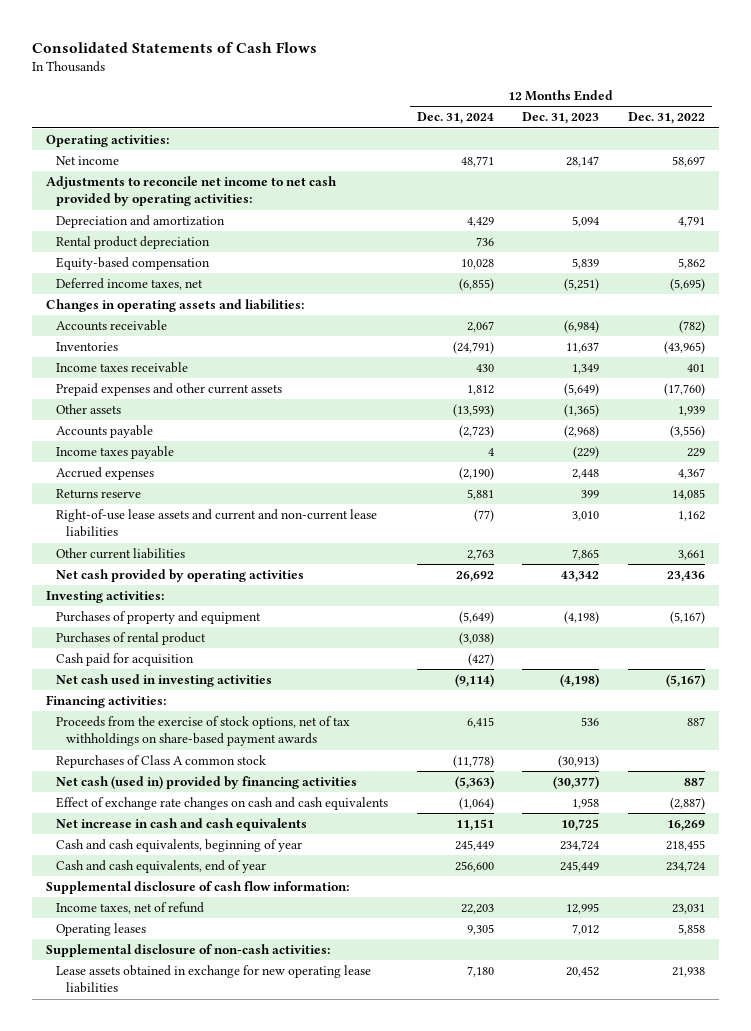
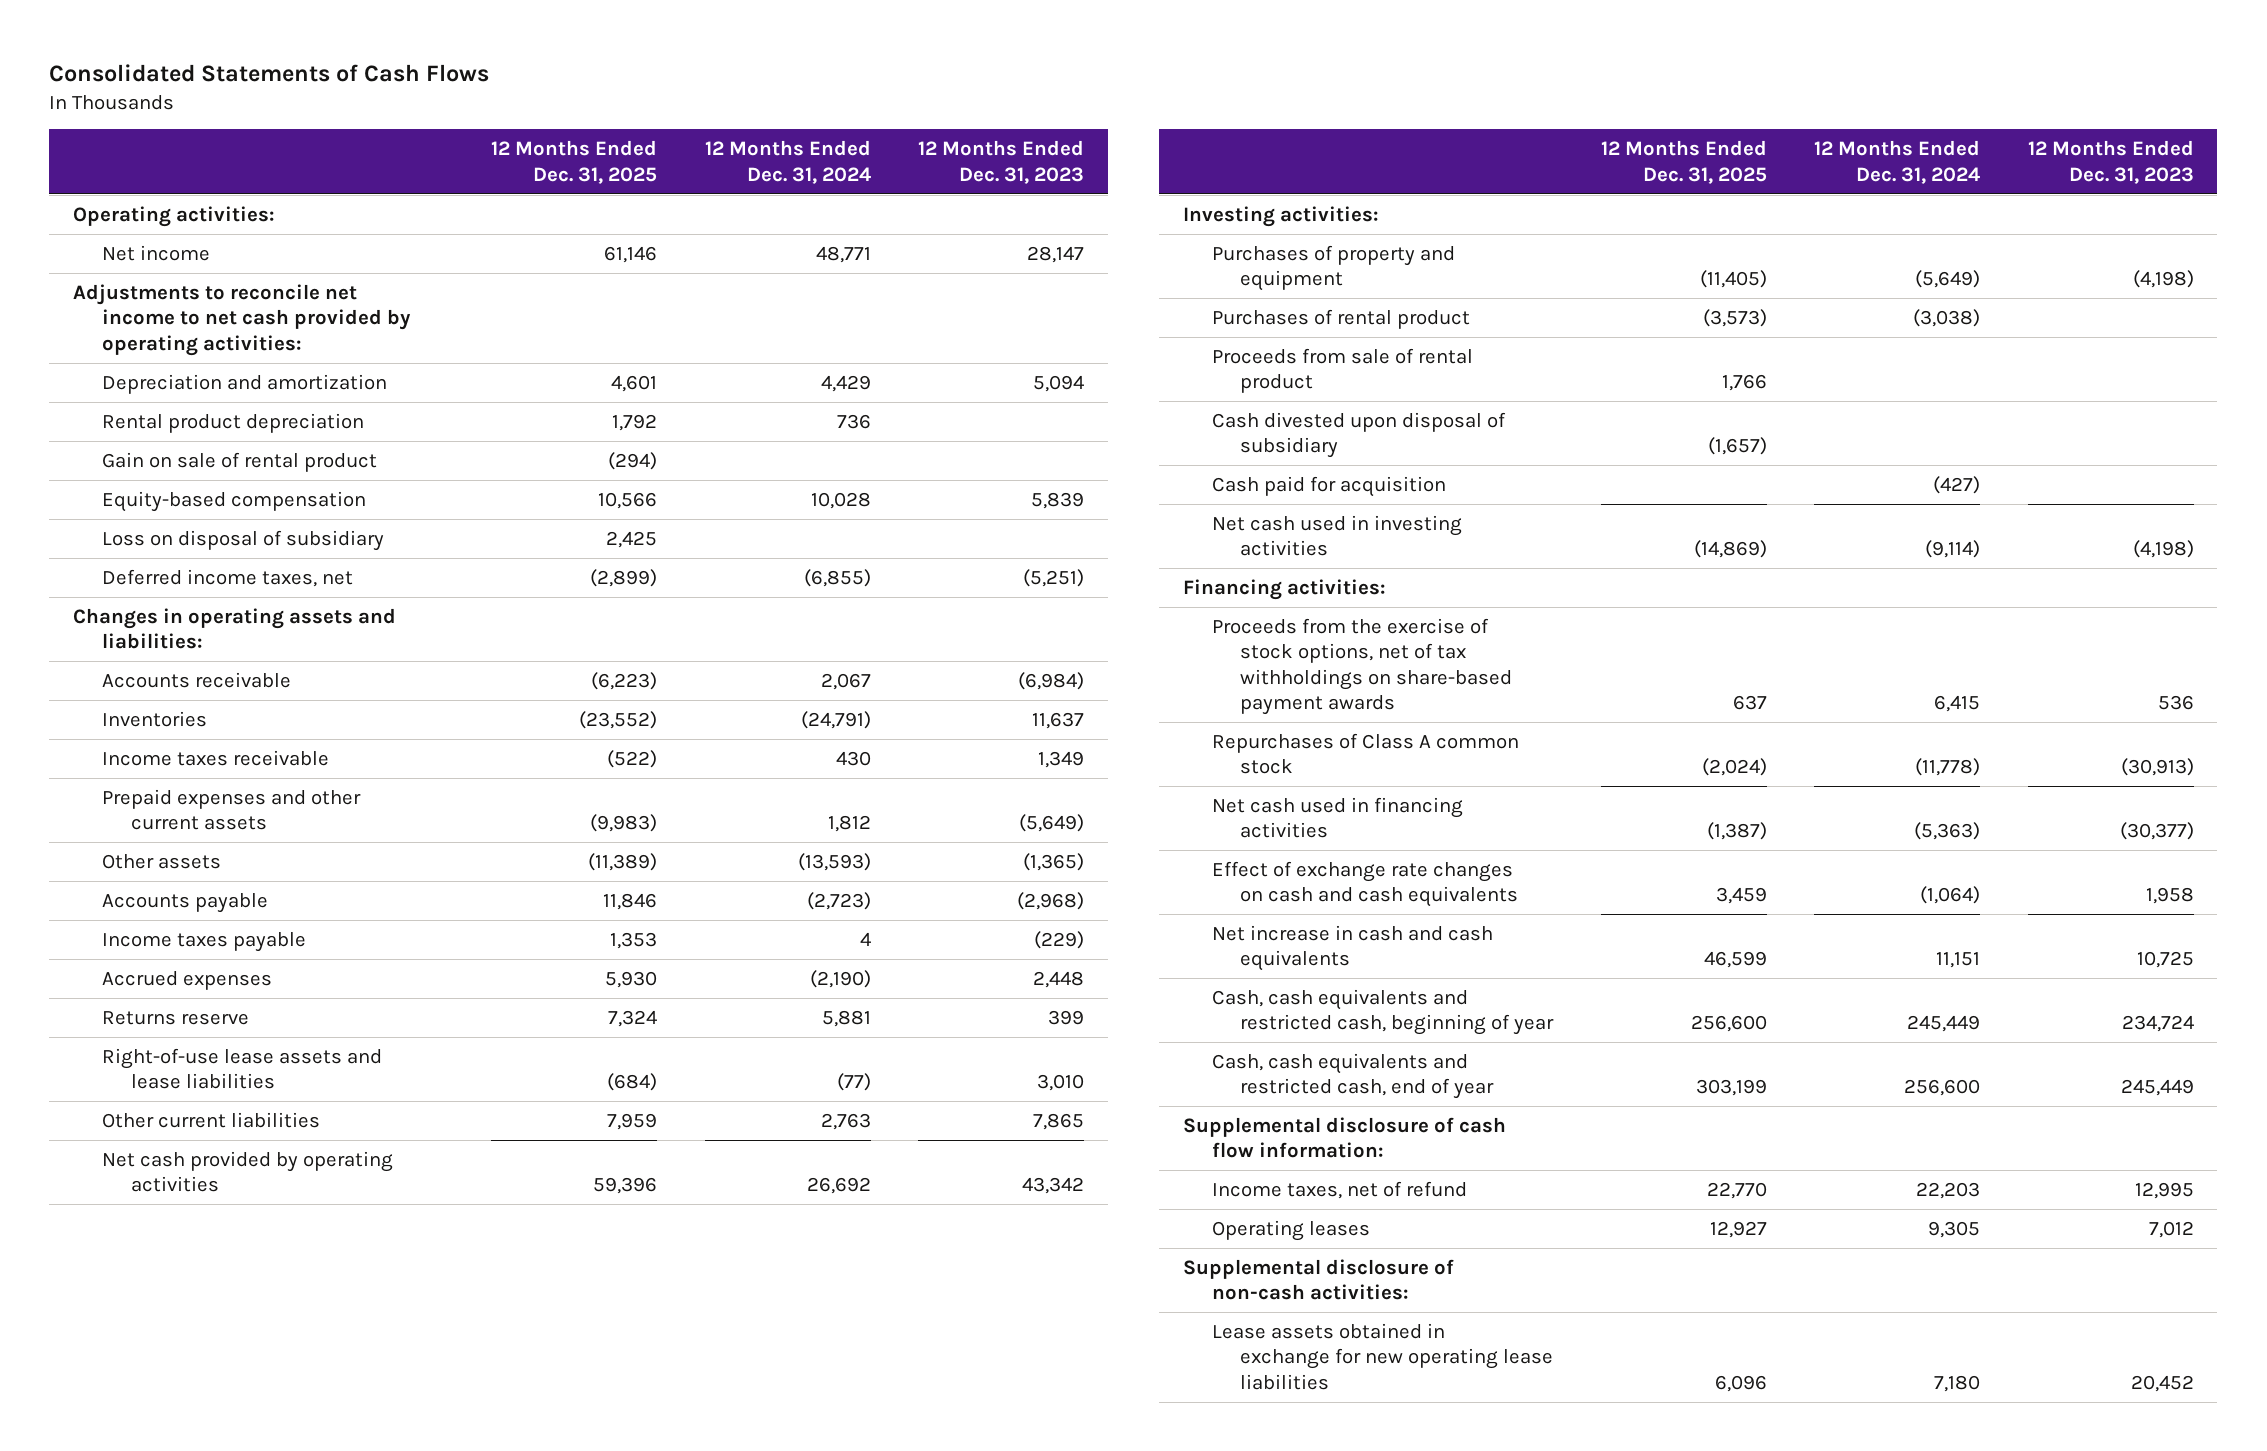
[627,112,705,125] Dec. 31, 2022 -> none
none -> [491,140,658,184] 12 Months Ended Dec. 31, 2025
none -> [101,451,377,472] Gain on sale of rental product
none -> [101,529,384,551] Loss on disposal of subsidiary
[56,509,378,538] Right-of-use lease assets and current and non-current lease liabilities -> [101,1047,382,1090] Right-of-use lease assets and lease liabilities
none -> [1211,347,1473,394] Proceeds from sale of rental product
none -> [1211,411,1506,459] Cash divested upon disposal of subsidiary
[56,776,358,790] Net cash (used in) provided by financing activities -> [1211,796,1463,839] Net cash used in financing activities
[56,839,303,853] Cash and cash equivalents, beginning of year -> [1211,988,1555,1036] Cash, cash equivalents and restricted cash, beginning of year
[56,860,267,874] Cash and cash equivalents, end of year -> [1211,1052,1495,1100] Cash, cash equivalents and restricted cash, end of year

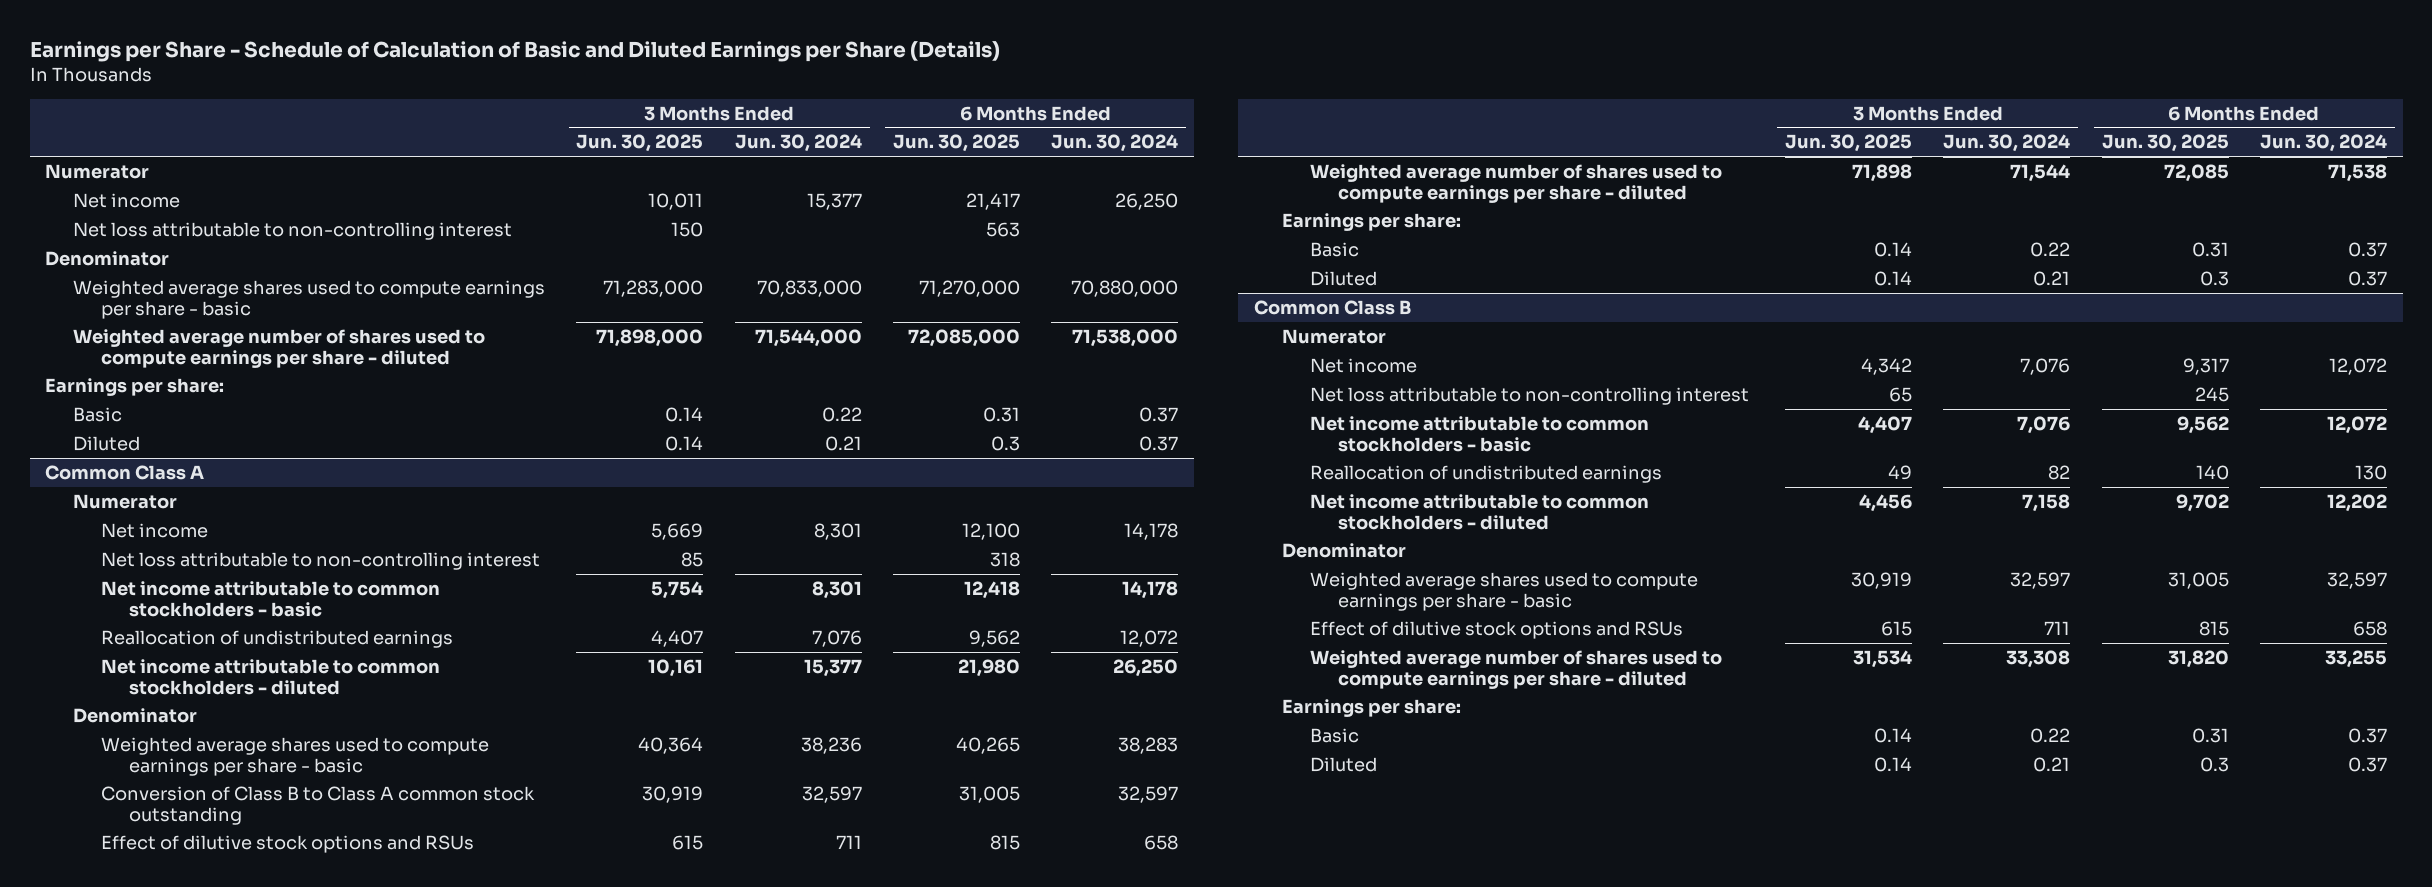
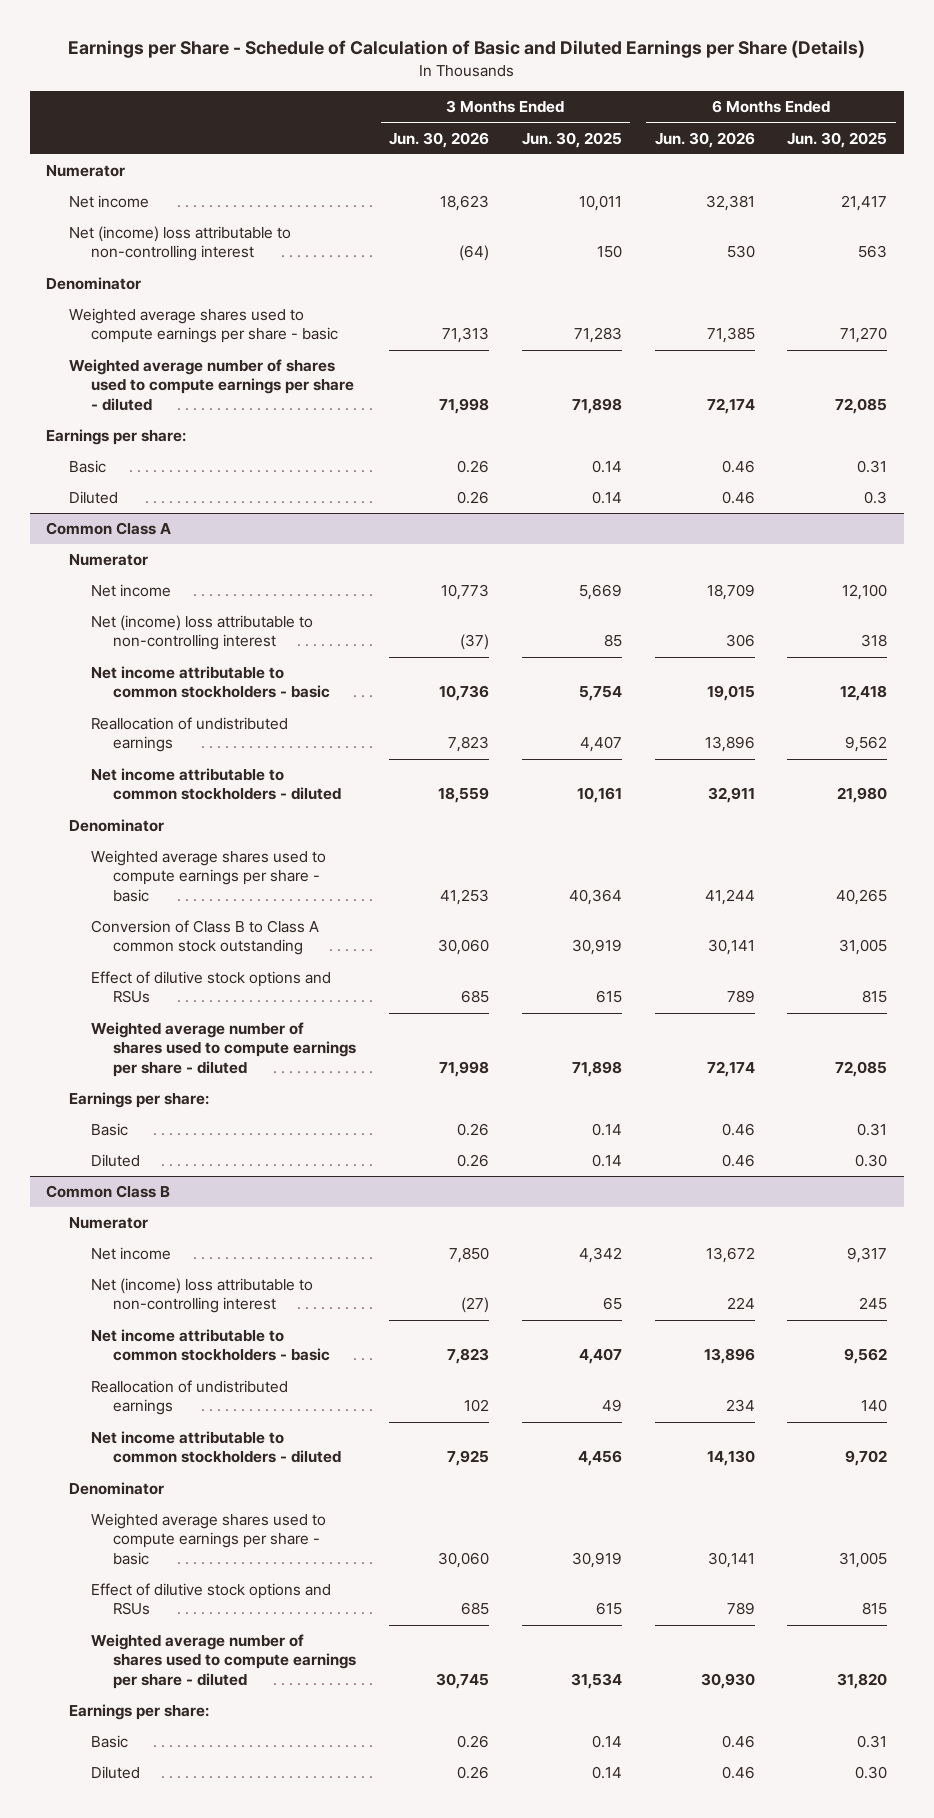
[734,134,862,153] Jun. 30, 2024 -> none
[1051,134,1179,153] Jun. 30, 2024 -> none
none -> [389,131,490,148] Jun. 30, 2026
none -> [654,131,755,148] Jun. 30, 2026
[73,221,513,240] Net loss attributable to non-controlling interest -> [68,226,291,262] Net (income) loss attributable to non-controlling interest
[603,279,704,297] 71,283,000 -> [573,327,622,344] 71,283
[918,279,1020,297] 71,270,000 -> [840,327,888,344] 71,270
[596,328,704,347] 71,898,000 -> [571,397,622,414] 71,898
[907,328,1020,347] 72,085,000 -> [835,397,888,414] 72,085
[100,551,540,570] Net loss attributable to non-controlling interest -> [90,615,313,651] Net (income) loss attributable to non-controlling interest
[2199,270,2229,286] 0.3 -> [855,1154,888,1168] 0.30
[1309,386,1749,405] Net loss attributable to non-controlling interest -> [90,1278,313,1314] Net (income) loss attributable to non-controlling interest
[2199,756,2229,772] 0.3 -> [855,1766,888,1780] 0.30

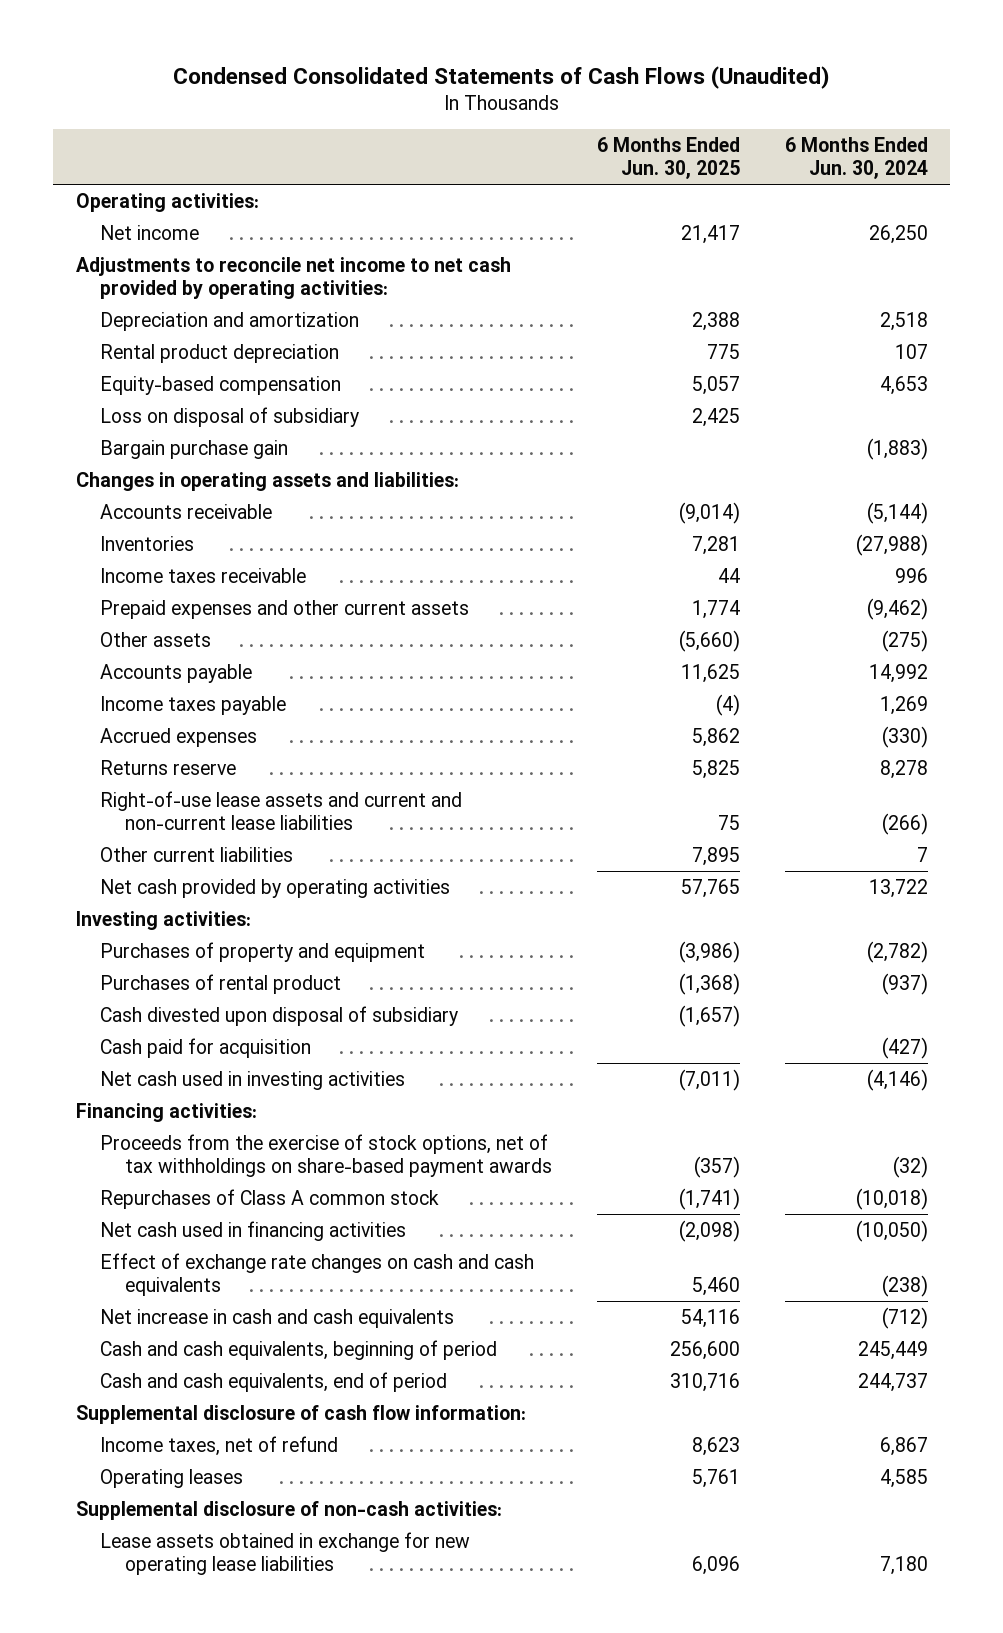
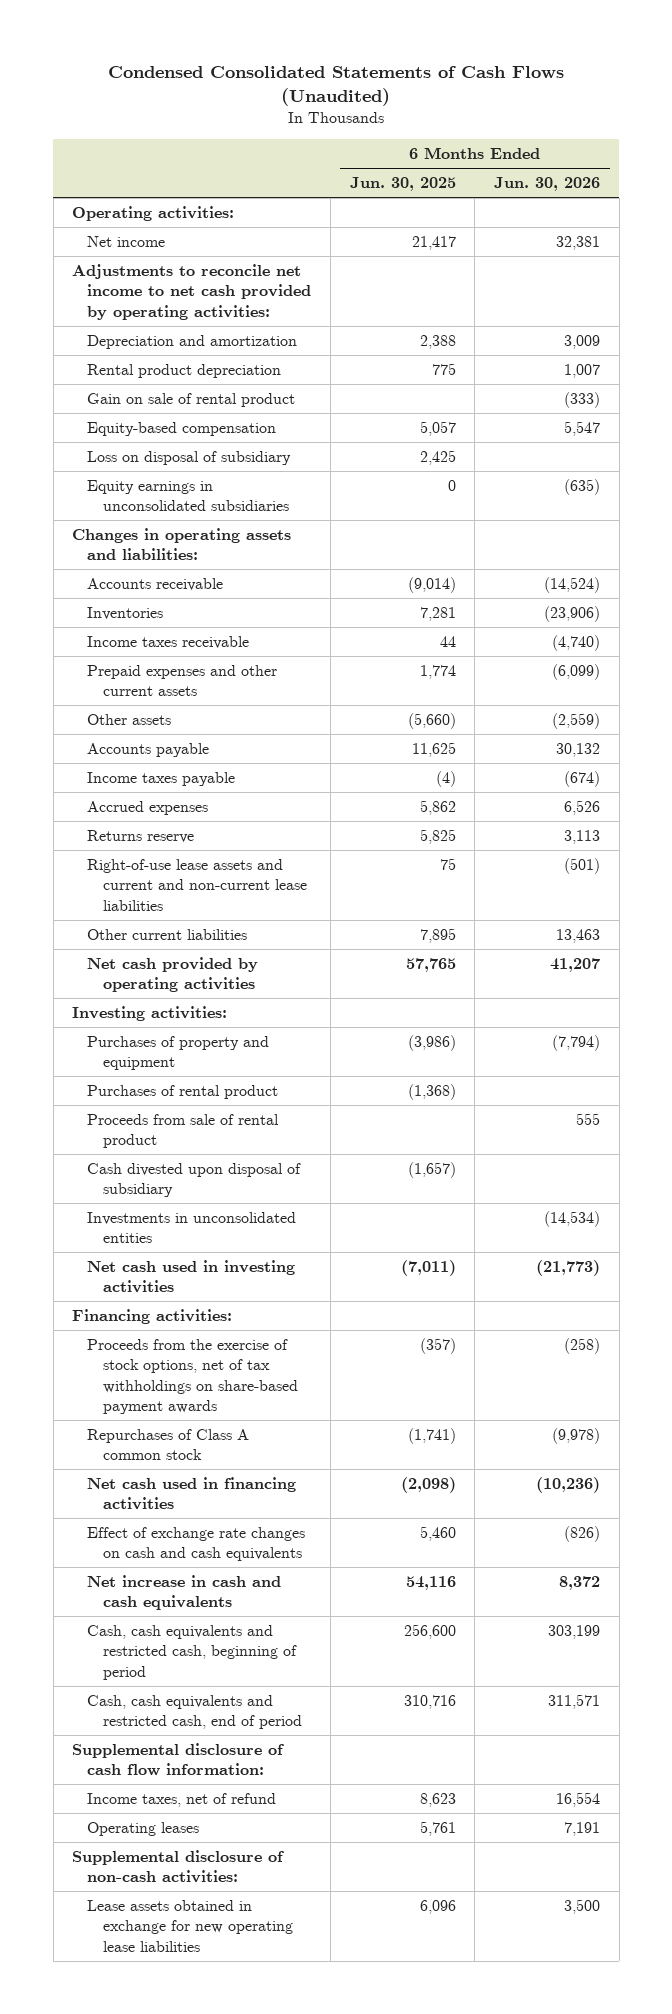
[784,137,928,180] 6 Months Ended Jun. 30, 2024 -> none
none -> [493,177,600,192] Jun. 30, 2026
none -> [87,392,296,407] Gain on sale of rental product
[100,439,289,459] Bargain purchase gain -> none
none -> [87,479,289,512] Equity earnings in unconsolidated subsidiaries
none -> [87,1113,280,1149] Proceeds from sale of rental product
[100,1037,312,1058] Cash paid for acquisition -> none
none -> [87,1211,297,1244] Investments in unconsolidated entities
[100,1339,498,1360] Cash and cash equivalents, beginning of period -> [87,1624,297,1680] Cash, cash equivalents and restricted cash, beginning of period
[100,1371,448,1392] Cash and cash equivalents, end of period -> [87,1694,302,1730] Cash, cash equivalents and restricted cash, end of period

